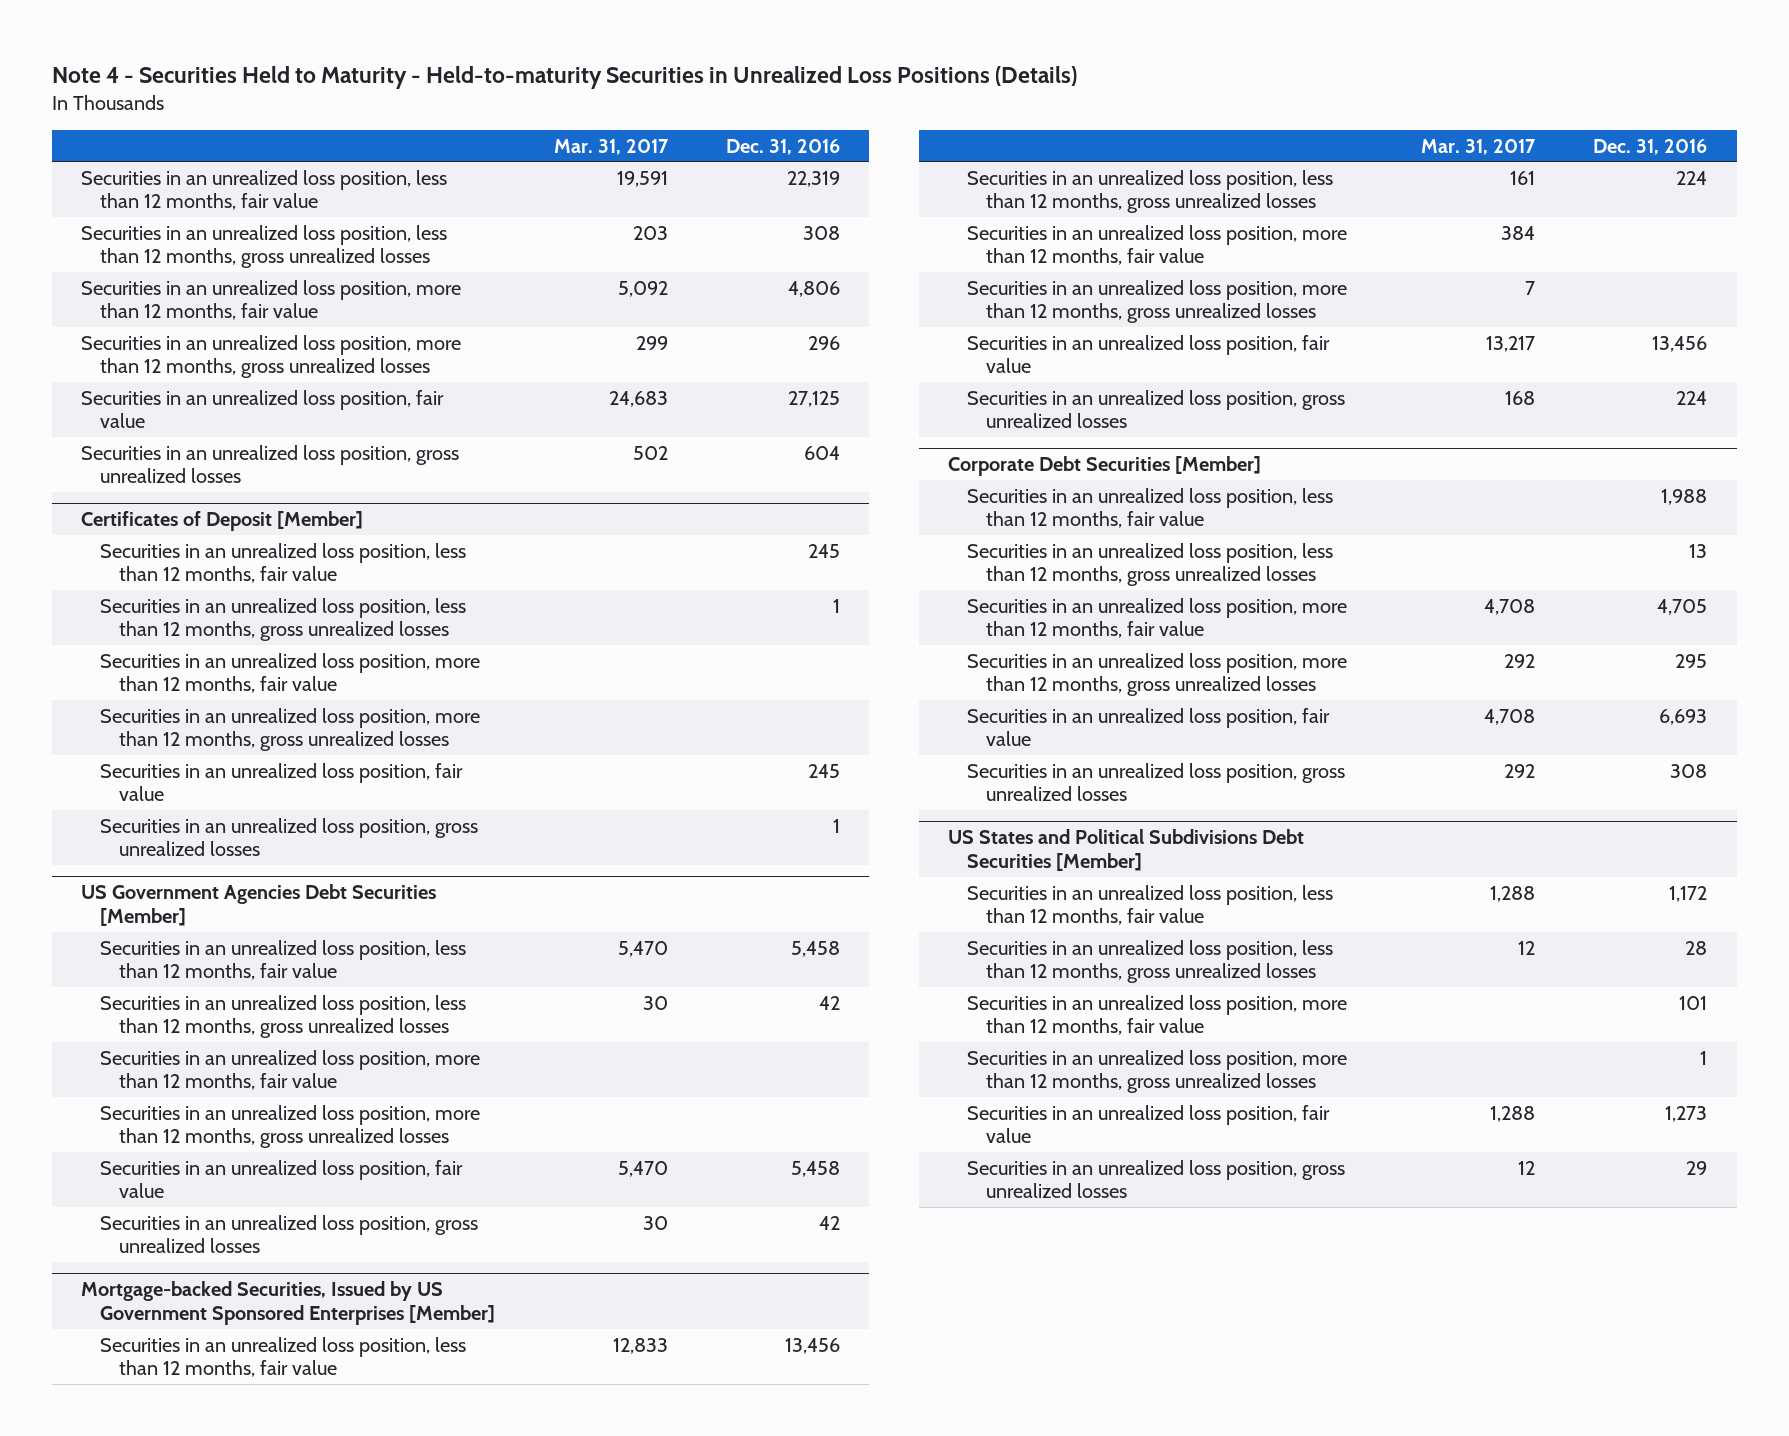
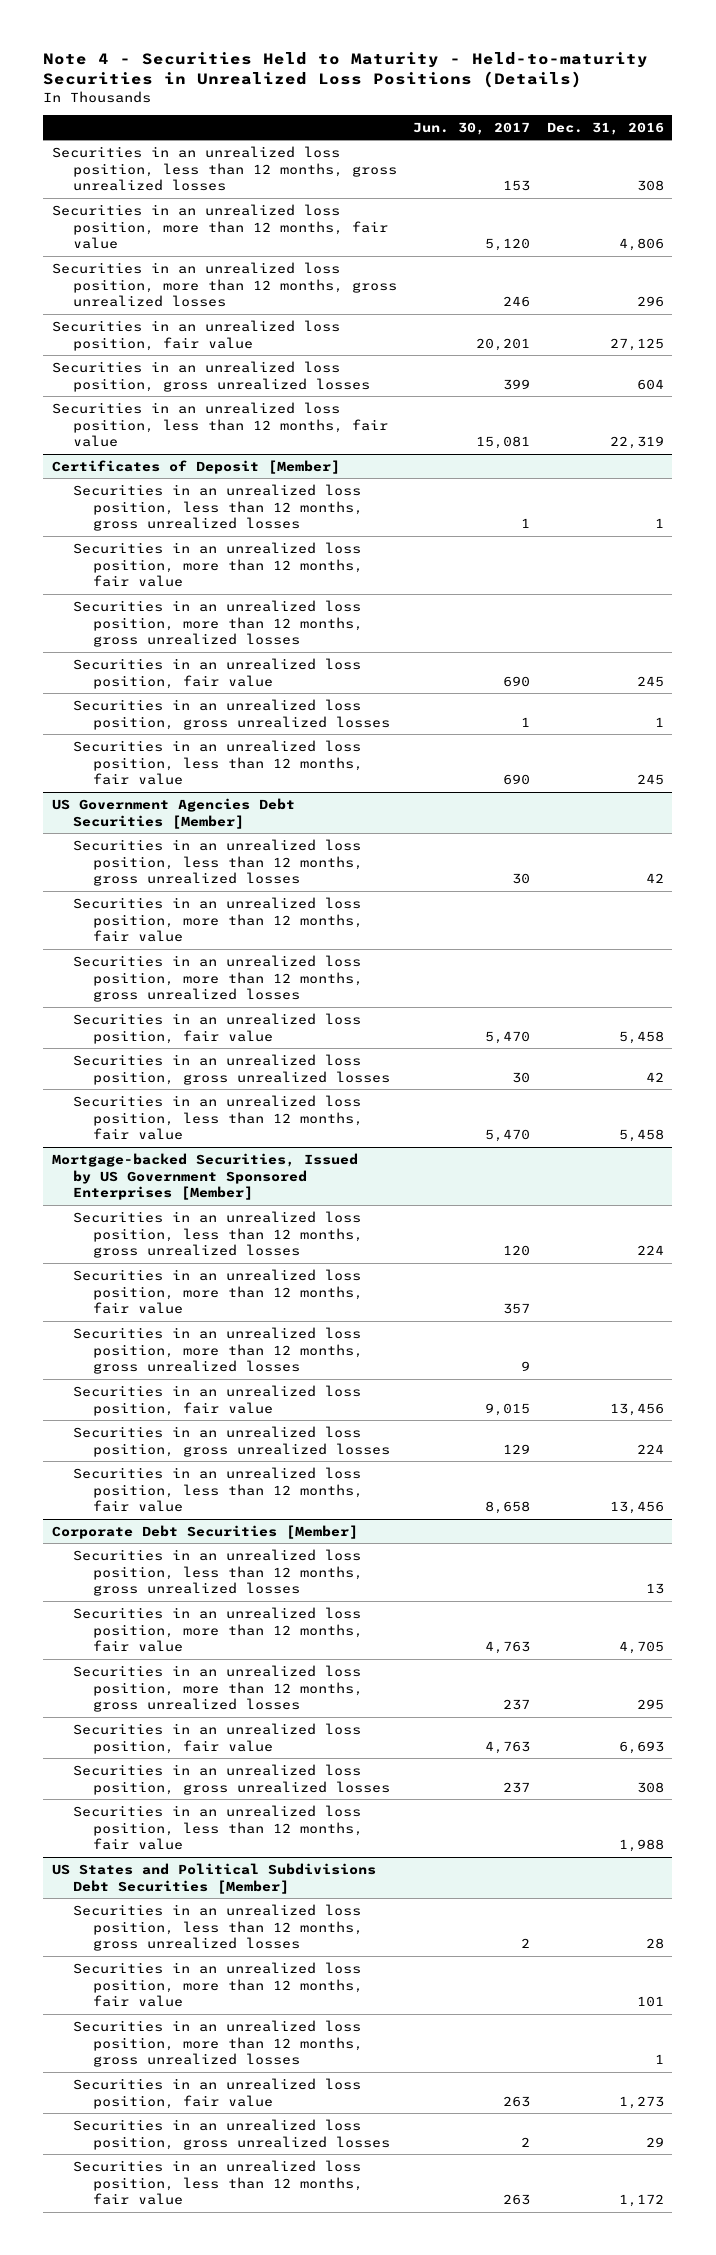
[553,138,669,155] Mar. 31, 2017 -> none
none -> [413,121,531,135] Jun. 30, 2017
[81,169,448,211] Securities in an unrealized loss position, less than 12 months, fair value -> [51,401,388,448] Securities in an unrealized loss position, less than 12 months, fair value
[100,542,467,584] Securities in an unrealized loss position, less than 12 months, fair value -> [72,739,364,786] Securities in an unrealized loss position, less than 12 months, fair value
[100,939,467,981] Securities in an unrealized loss position, less than 12 months, fair value -> [72,1094,364,1141] Securities in an unrealized loss position, less than 12 months, fair value
[100,1336,467,1378] Securities in an unrealized loss position, less than 12 months, fair value -> [72,1466,364,1513] Securities in an unrealized loss position, less than 12 months, fair value
[967,487,1334,529] Securities in an unrealized loss position, less than 12 months, fair value -> [72,1804,364,1851] Securities in an unrealized loss position, less than 12 months, fair value
[967,884,1334,926] Securities in an unrealized loss position, less than 12 months, fair value -> [72,2159,364,2206] Securities in an unrealized loss position, less than 12 months, fair value

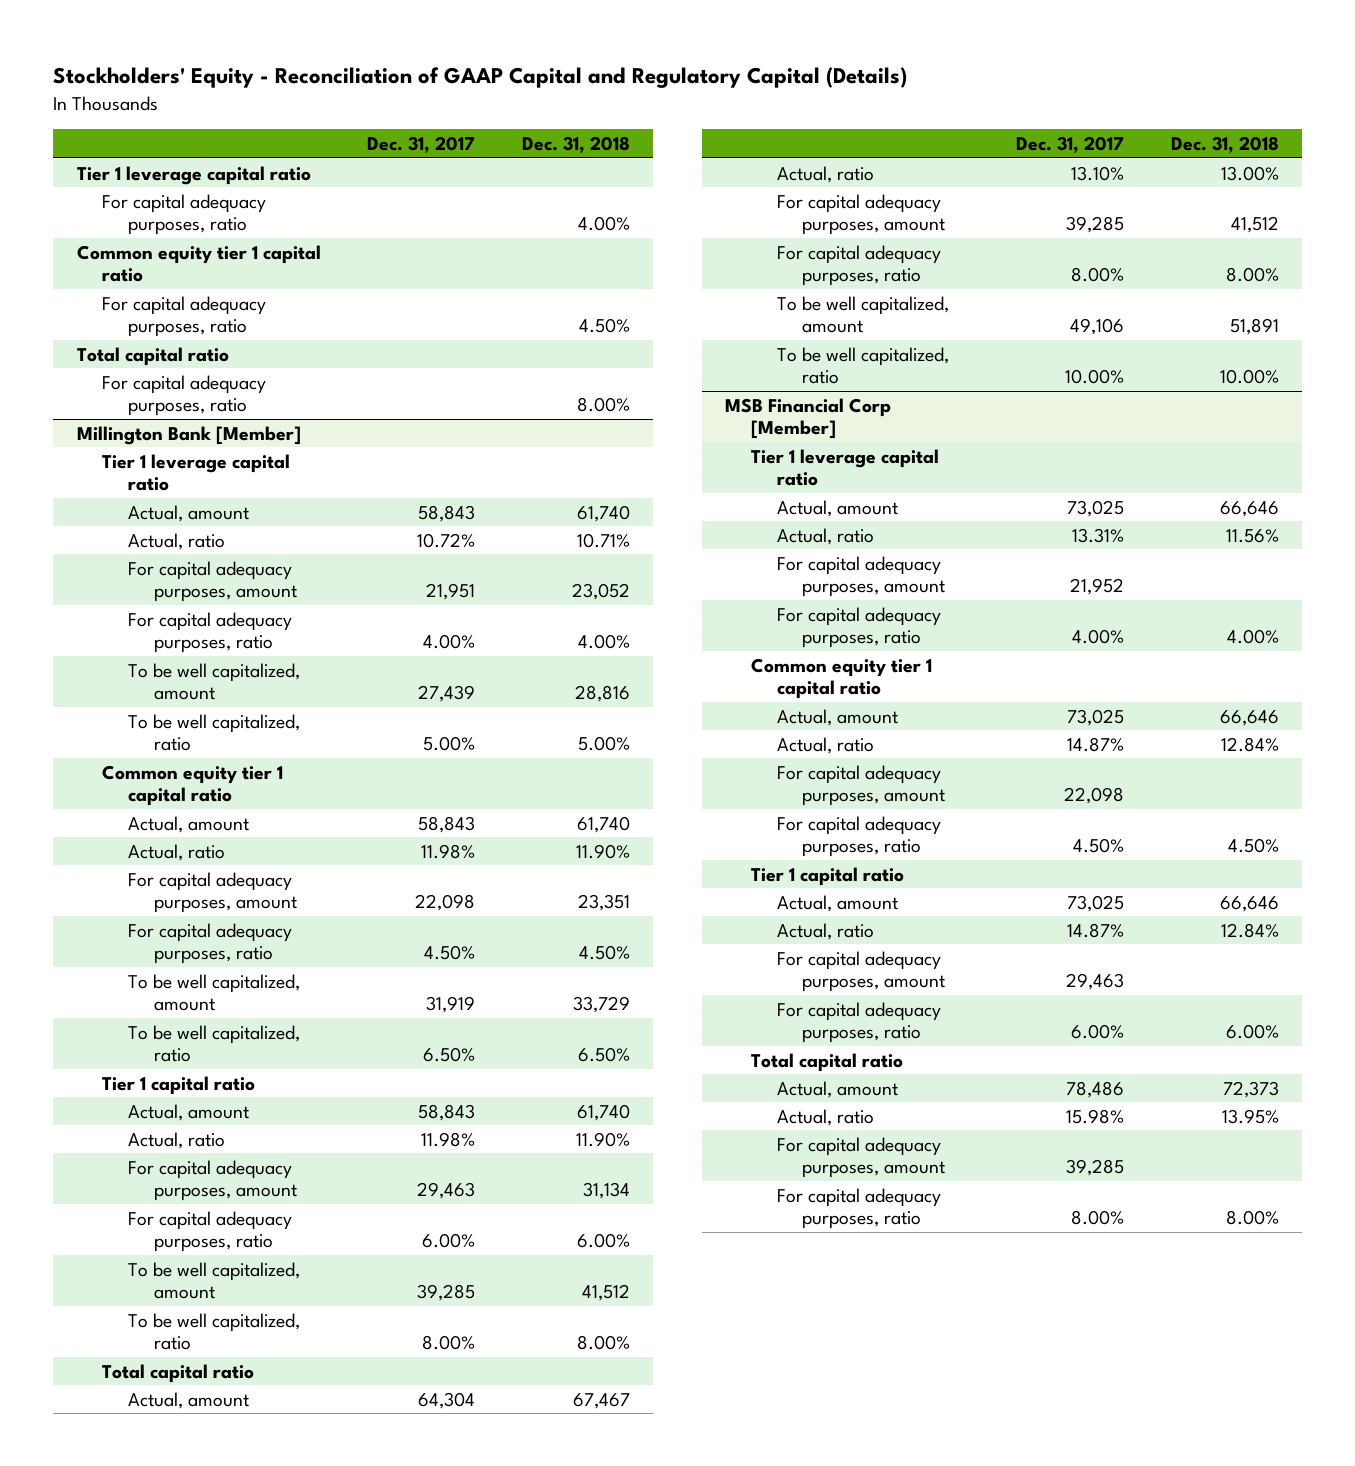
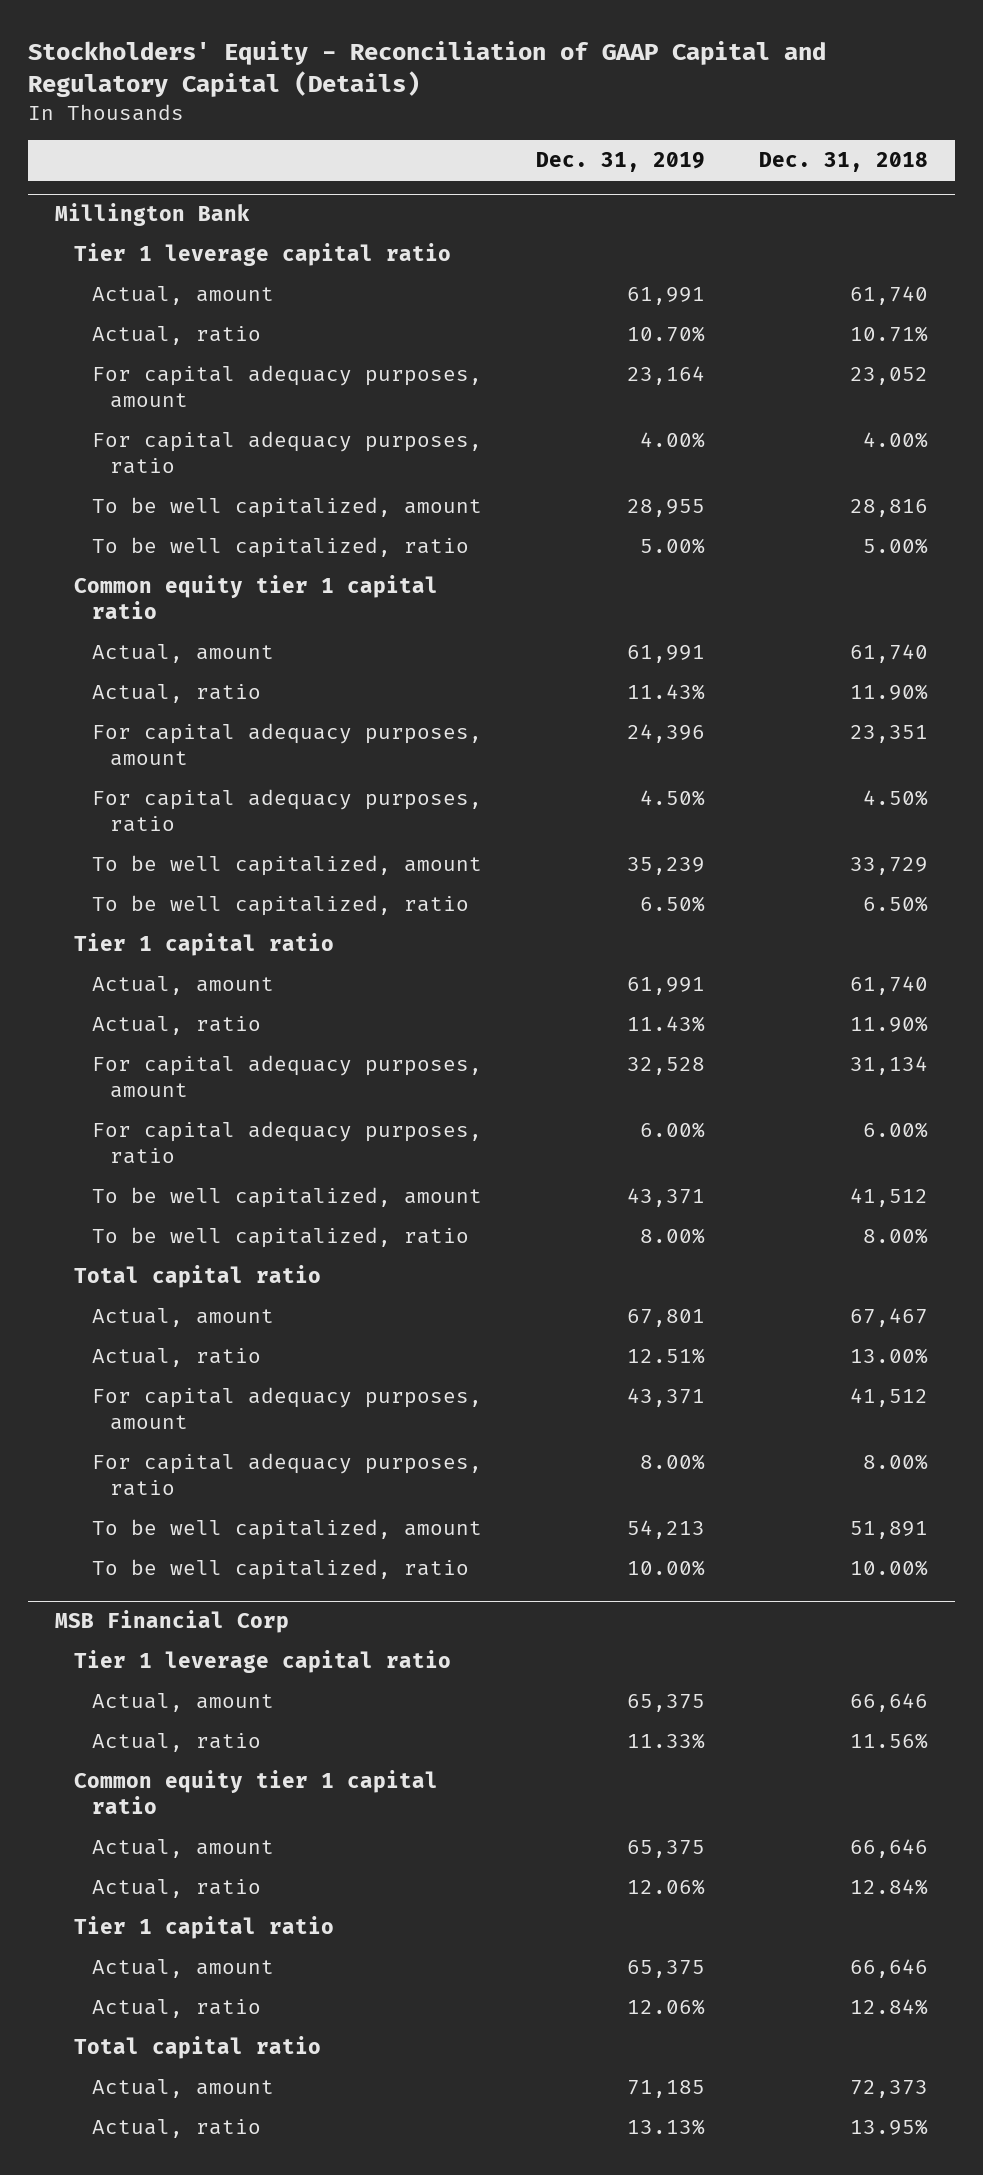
[367,135,476,153] Dec. 31, 2017 -> none
none -> [536,152,706,173] Dec. 31, 2019
[76,165,311,185] Tier 1 leverage capital ratio -> none
[102,193,267,236] For capital adequacy purposes, ratio -> none
[76,244,321,283] Common equity tier 1 capital ratio -> none
[102,295,267,338] For capital adequacy purposes, ratio -> none
[76,346,229,366] Total capital ratio -> none
[102,374,267,417] For capital adequacy purposes, ratio -> none
[76,425,301,445] Millington Bank [Member] -> [55,203,251,227] Millington Bank
[725,397,892,440] MSB Financial Corp [Member] -> [55,1610,290,1634] MSB Financial Corp
[776,555,946,598] For capital adequacy purposes, amount -> none
[776,606,941,649] For capital adequacy purposes, ratio -> none
[776,764,946,807] For capital adequacy purposes, amount -> none
[776,815,941,858] For capital adequacy purposes, ratio -> none
[776,950,946,993] For capital adequacy purposes, amount -> none
[776,1001,941,1044] For capital adequacy purposes, ratio -> none
[776,1136,946,1179] For capital adequacy purposes, amount -> none
[776,1187,941,1230] For capital adequacy purposes, ratio -> none

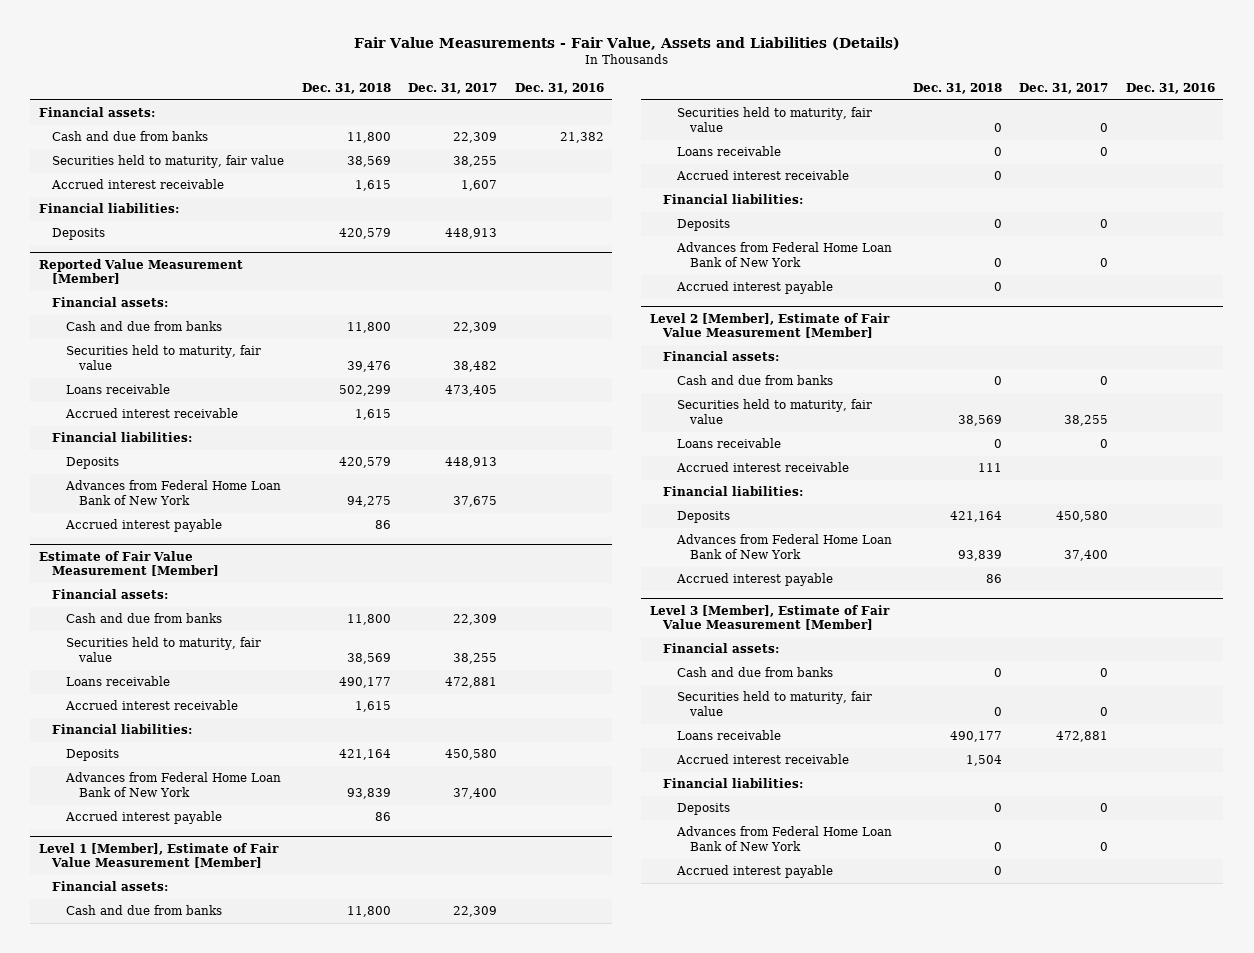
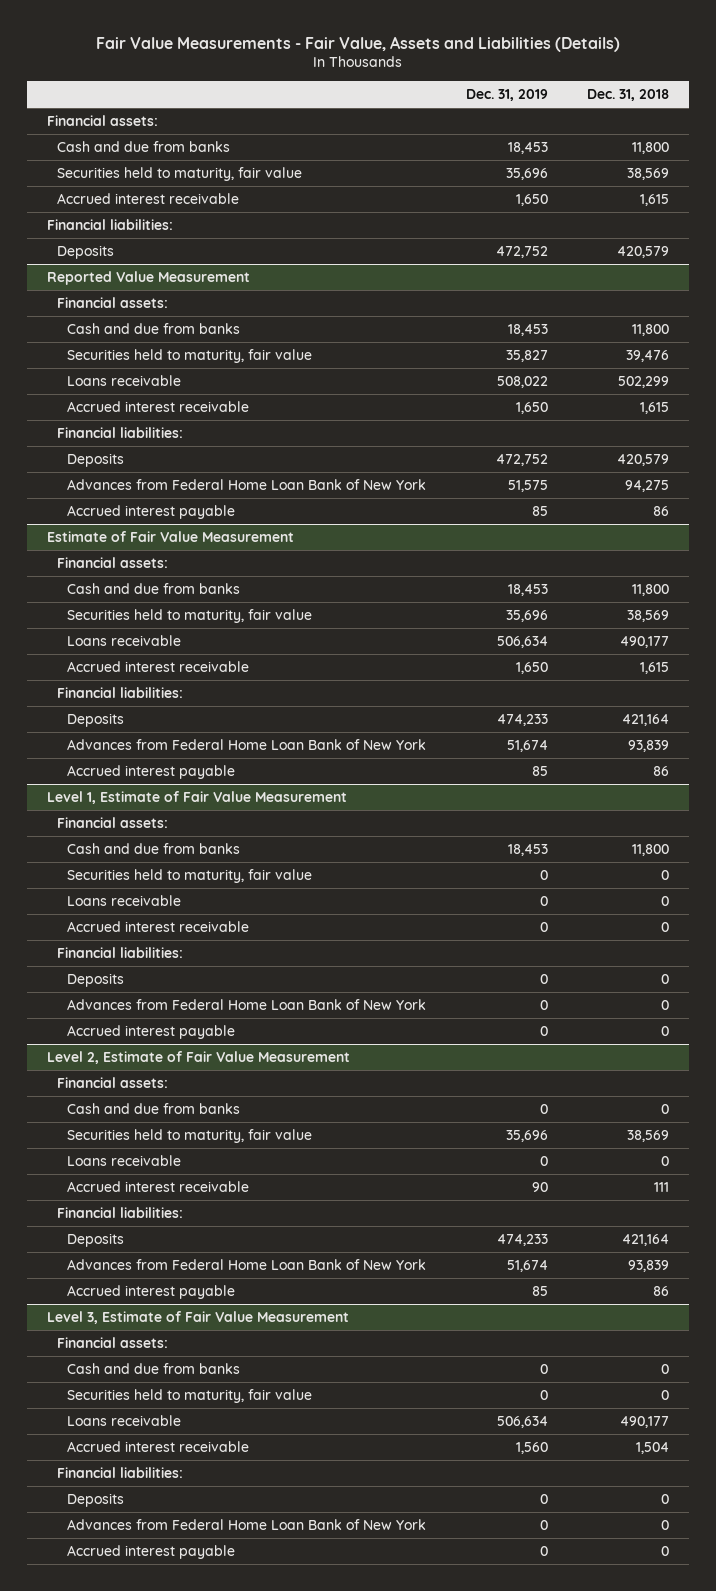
[408,82,498,94] Dec. 31, 2017 -> none
[514,82,604,94] Dec. 31, 2016 -> none
none -> [465,89,548,102] Dec. 31, 2019
[39,258,244,285] Reported Value Measurement [Member] -> [47,270,251,285] Reported Value Measurement
[39,550,220,577] Estimate of Fair Value Measurement [Member] -> [47,530,295,542] Estimate of Fair Value Measurement
[39,842,280,869] Level 1 [Member], Estimate of Fair Value Measurement [Member] -> [47,790,348,804] Level 1, Estimate of Fair Value Measurement
[650,312,891,339] Level 2 [Member], Estimate of Fair Value Measurement [Member] -> [47,1050,351,1064] Level 2, Estimate of Fair Value Measurement
[650,604,891,631] Level 3 [Member], Estimate of Fair Value Measurement [Member] -> [47,1310,350,1324] Level 3, Estimate of Fair Value Measurement

